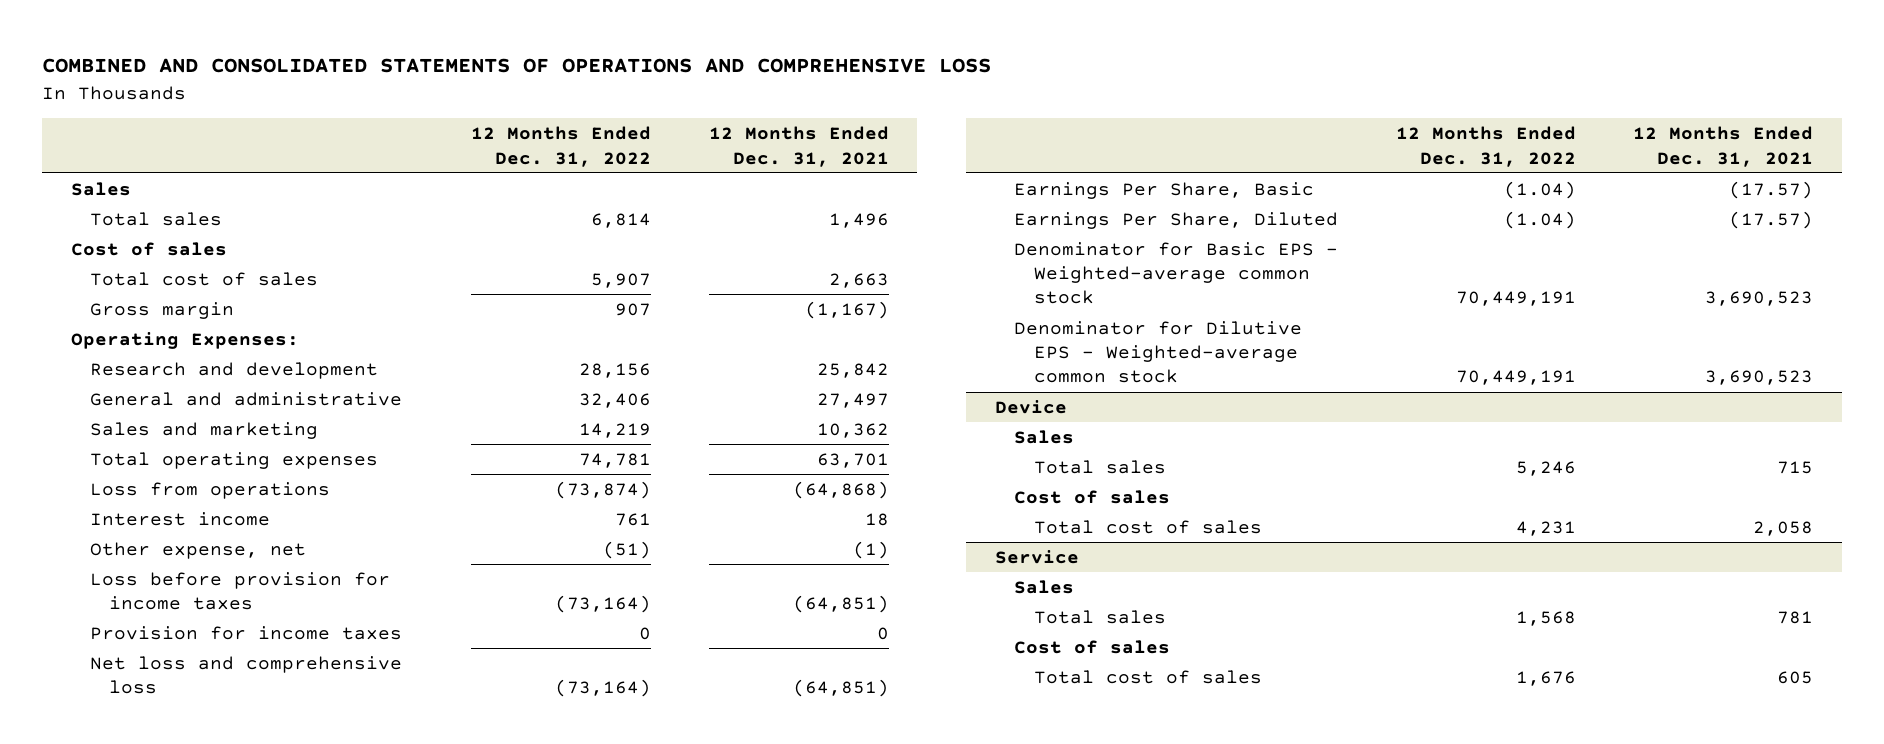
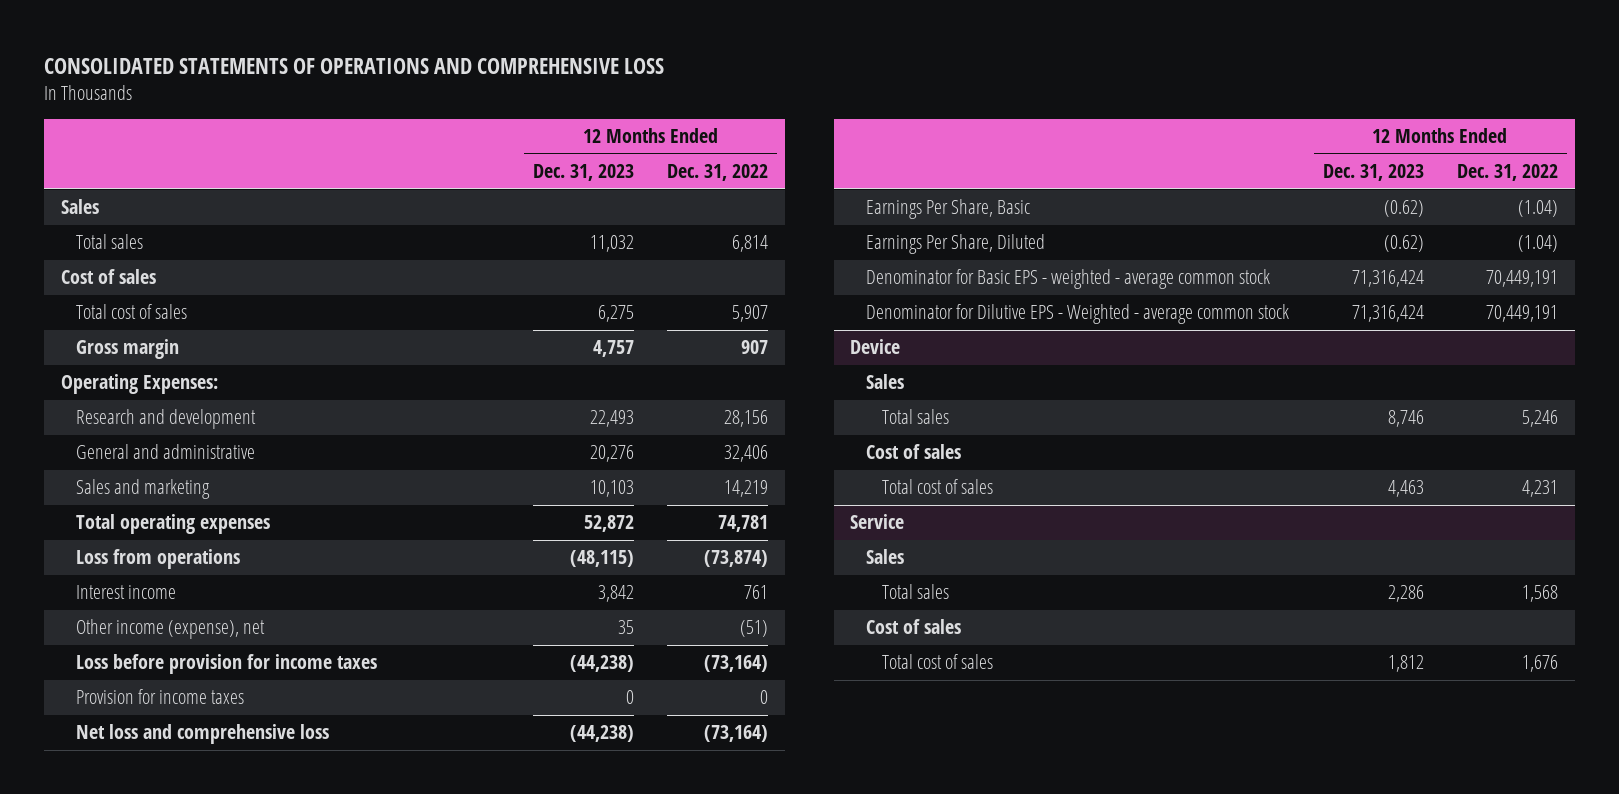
[41,58,991,74] COMBINED AND CONSOLIDATED STATEMENTS OF OPERATIONS AND COMPREHENSIVE LOSS -> [43,57,664,74] CONSOLIDATED STATEMENTS OF OPERATIONS AND COMPREHENSIVE LOSS
[708,126,889,167] 12 Months Ended Dec. 31, 2021 -> none
none -> [532,164,634,182] Dec. 31, 2023
[89,541,306,559] Other expense, net -> [76,619,266,640] Other income (expense), net
[1014,241,1339,305] Denominator for Basic EPS - Weighted-average common stock -> [866,269,1271,290] Denominator for Basic EPS - weighted - average common stock
[1014,320,1303,384] Denominator for Dilutive EPS - Weighted-average common stock -> [866,304,1290,325] Denominator for Dilutive EPS - Weighted - average common stock

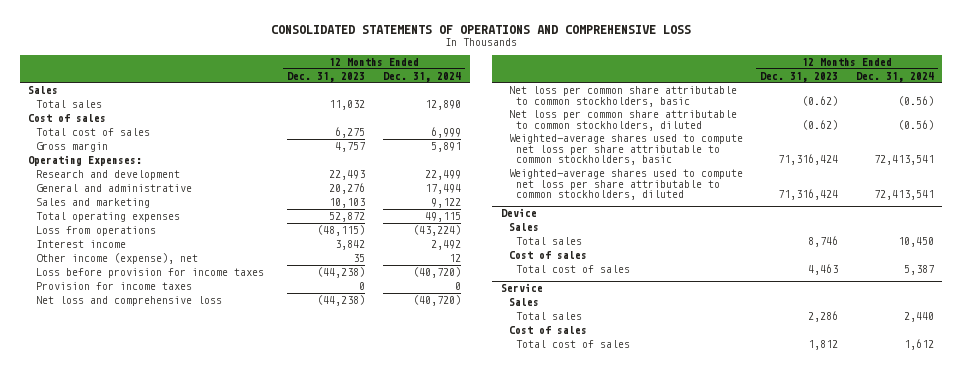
[667,164,769,182] Dec. 31, 2022 -> none
none -> [382,71,461,82] Dec. 31, 2024
[866,199,1031,220] Earnings Per Share, Basic -> [508,86,737,107] Net loss per common share attributable to common stockholders, basic
[866,234,1046,255] Earnings Per Share, Diluted -> [508,110,737,131] Net loss per common share attributable to common stockholders, diluted
[866,269,1271,290] Denominator for Basic EPS - weighted - average common stock -> [508,134,743,166] Weighted-average shares used to compute net loss per share attributable to common stockholders, basic
[866,304,1290,325] Denominator for Dilutive EPS - Weighted - average common stock -> [508,169,743,201] Weighted-average shares used to compute net loss per share attributable to common stockholders, diluted

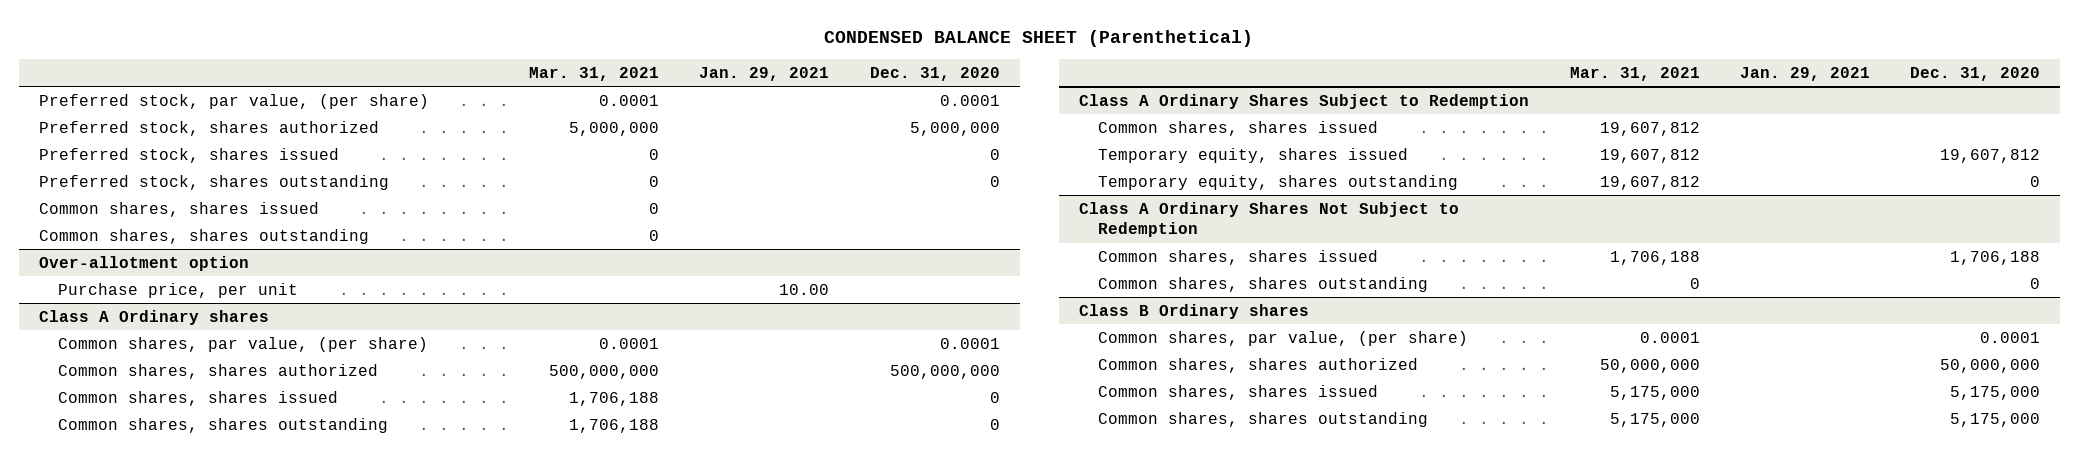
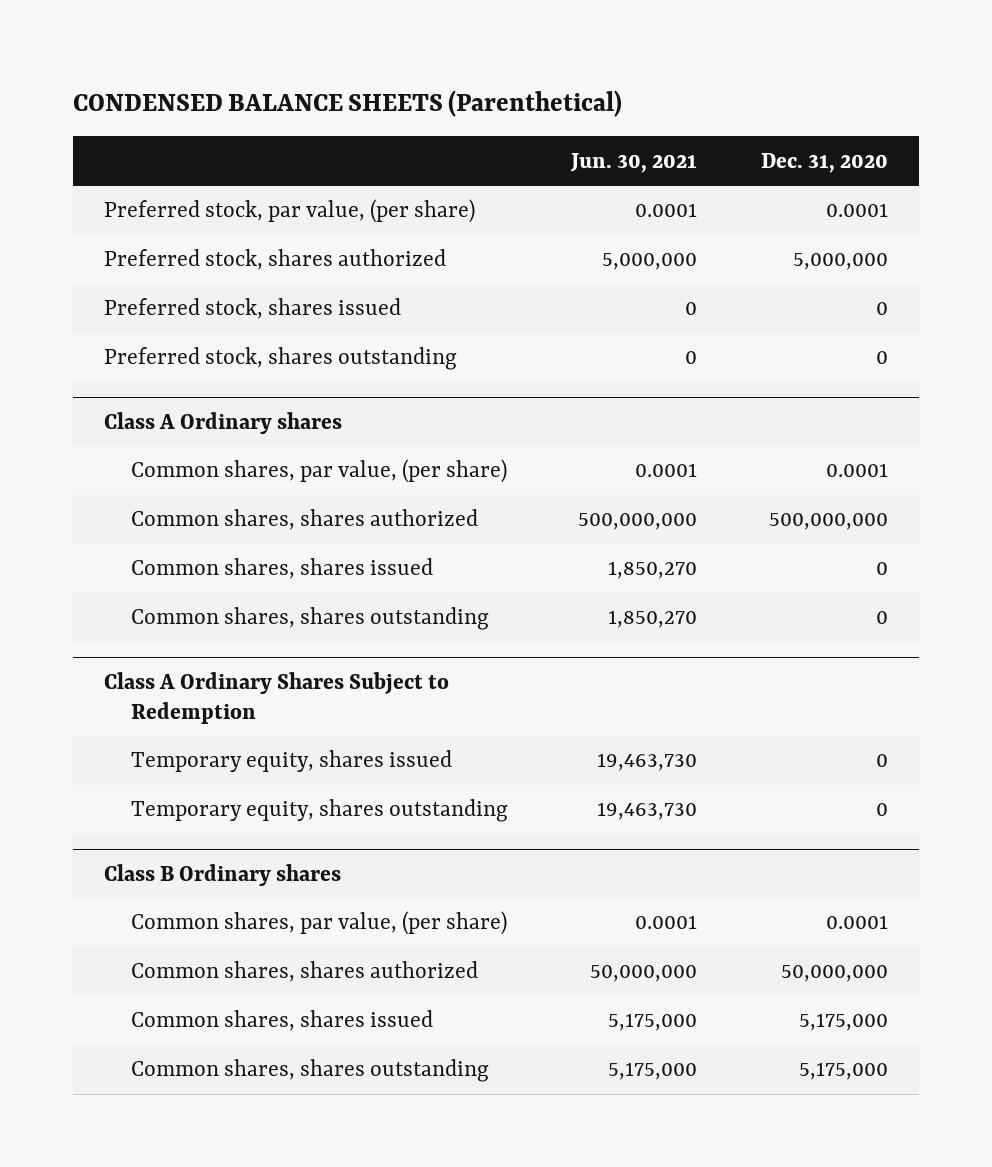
[824,30,1254,48] CONDENSED BALANCE SHEET (Parenthetical) -> [72,90,622,118] CONDENSED BALANCE SHEETS (Parenthetical)
[529,66,660,81] Mar. 31, 2021 -> none
[699,66,830,81] Jan. 29, 2021 -> none
none -> [570,152,698,173] Jun. 30, 2021
[38,201,319,217] Common shares, shares issued -> none
[38,228,369,244] Common shares, shares outstanding -> none
[38,255,249,271] Over-allotment option -> none
[57,282,298,298] Purchase price, per unit -> none
[1098,120,1379,136] Common shares, shares issued -> none
[1940,148,2041,163] 19,607,812 -> [875,754,888,768] 0
[1079,201,1460,238] Class A Ordinary Shares Not Subject to Redemption -> none
[1098,249,1379,265] Common shares, shares issued -> none
[1098,276,1429,292] Common shares, shares outstanding -> none

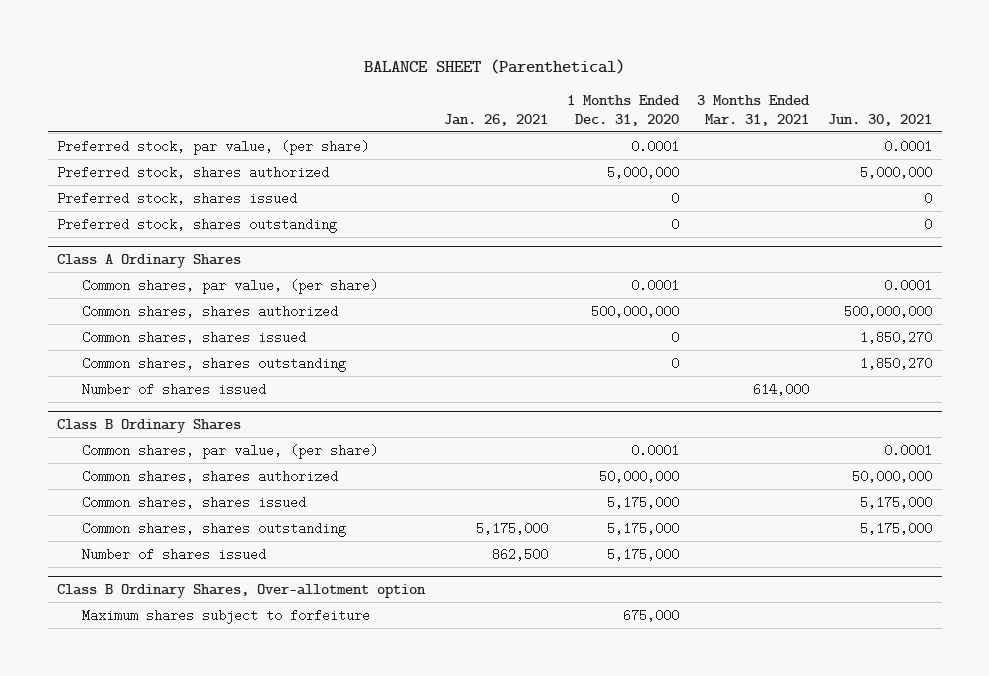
[72,90,622,118] CONDENSED BALANCE SHEETS (Parenthetical) -> [363,59,625,75] BALANCE SHEET (Parenthetical)
[760,152,888,173] Dec. 31, 2020 -> none
none -> [443,113,548,126] Jan. 26, 2021
none -> [566,95,680,126] 1 Months Ended Dec. 31, 2020
none -> [697,95,811,126] 3 Months Ended Mar. 31, 2021
[104,411,343,434] Class A Ordinary shares -> [57,253,242,268] Class A Ordinary Shares
[104,671,450,724] Class A Ordinary Shares Subject to Redemption -> none
[131,750,453,773] Temporary equity, shares issued -> none
[131,799,509,823] Temporary equity, shares outstanding -> none
none -> [81,382,266,396] Number of shares issued
[104,863,342,886] Class B Ordinary shares -> [57,418,242,433] Class B Ordinary Shares
none -> [81,547,266,561] Number of shares issued
none -> [57,583,427,598] Class B Ordinary Shares, Over-allotment option
none -> [81,608,370,624] Maximum shares subject to forfeiture

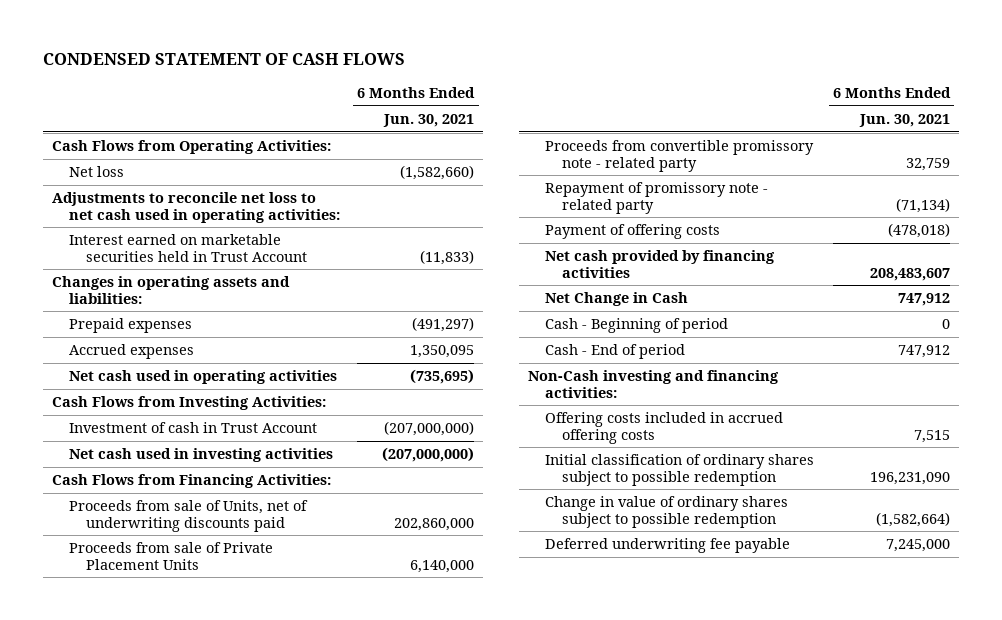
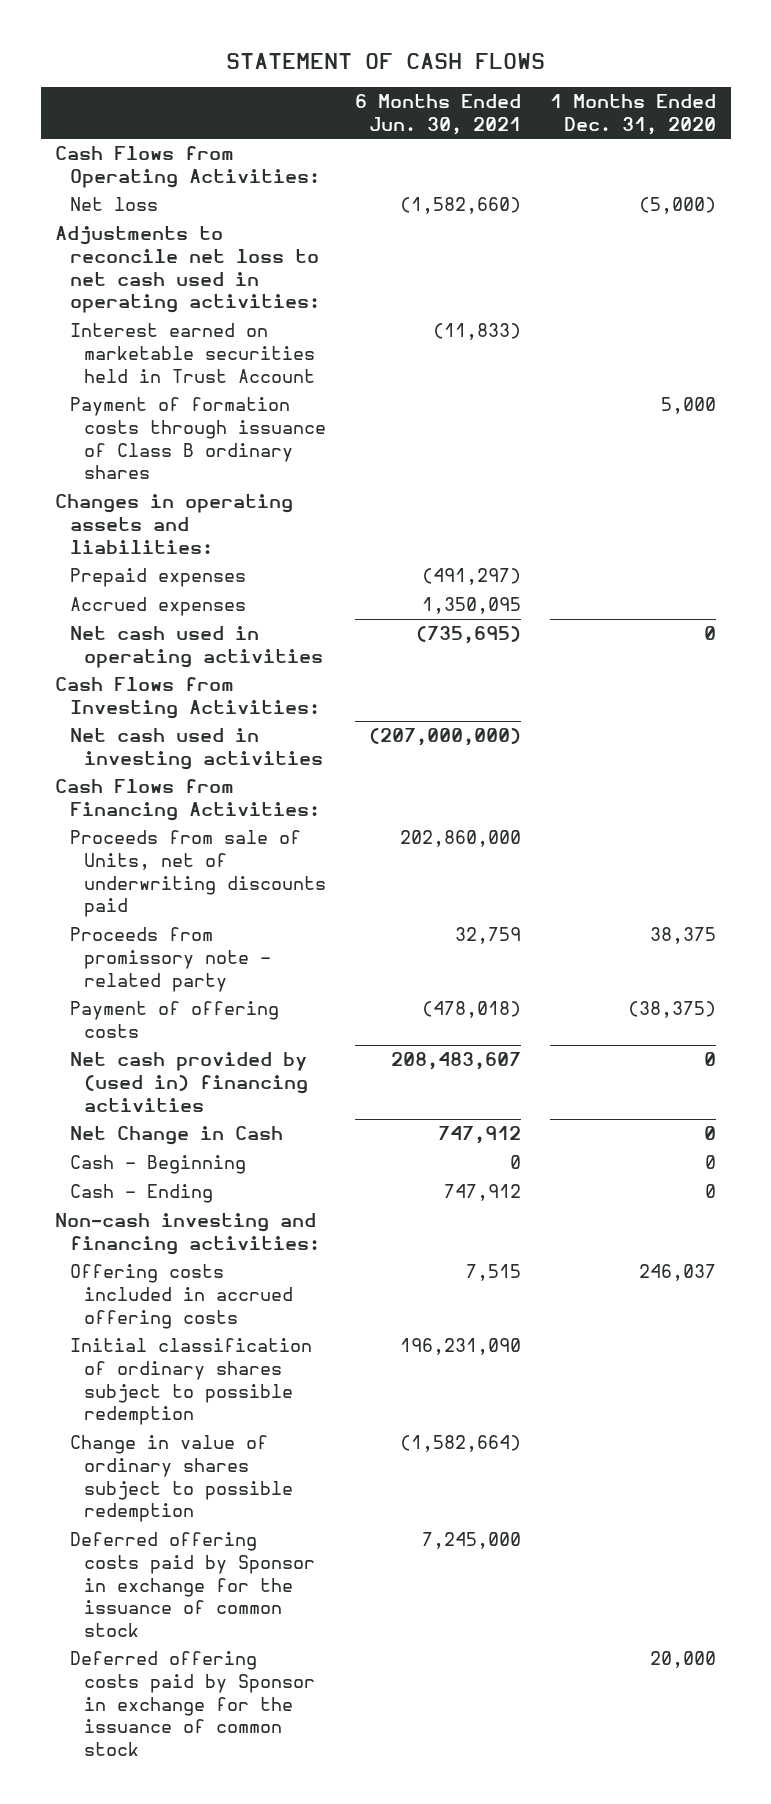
[43,53,406,66] CONDENSED STATEMENT OF CASH FLOWS -> [225,52,545,69] STATEMENT OF CASH FLOWS
none -> [550,94,717,136] 1 Months Ended Dec. 31, 2020
none -> [69,397,327,480] Payment of formation costs through issuance of Class B ordinary shares
[69,422,318,434] Investment of cash in Trust Account -> none
[69,542,274,570] Proceeds from sale of Private Placement Units -> none
[544,182,768,214] Repayment of promissory note - related party -> none
[544,140,814,172] Proceeds from convertible promissory note - related party -> [69,927,272,992] Proceeds from promissory note - related party
[544,250,775,278] Net cash provided by financing activities -> [69,1052,309,1112] Net cash provided by (used in) financing activities
[544,318,728,334] Cash - Beginning of period -> [69,1155,246,1175] Cash - Beginning
[544,344,685,360] Cash - End of period -> [69,1184,213,1204] Cash - Ending
[527,370,779,398] Non-Cash investing and financing activities: -> [55,1213,320,1255] Non-cash investing and financing activities:
[544,538,790,554] Deferred underwriting fee payable -> [69,1532,316,1637] Deferred offering costs paid by Sponsor in exchange for the issuance of common stock
none -> [69,1651,316,1756] Deferred offering costs paid by Sponsor in exchange for the issuance of common stock

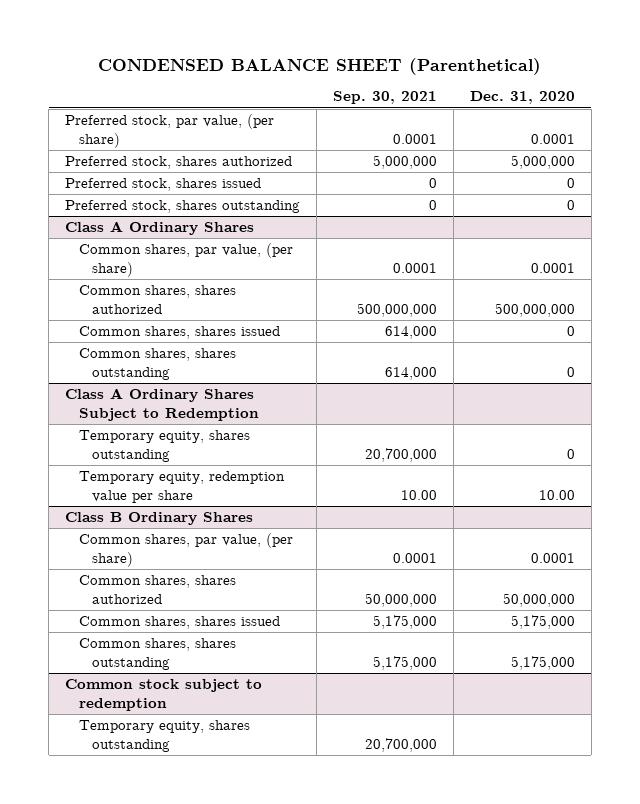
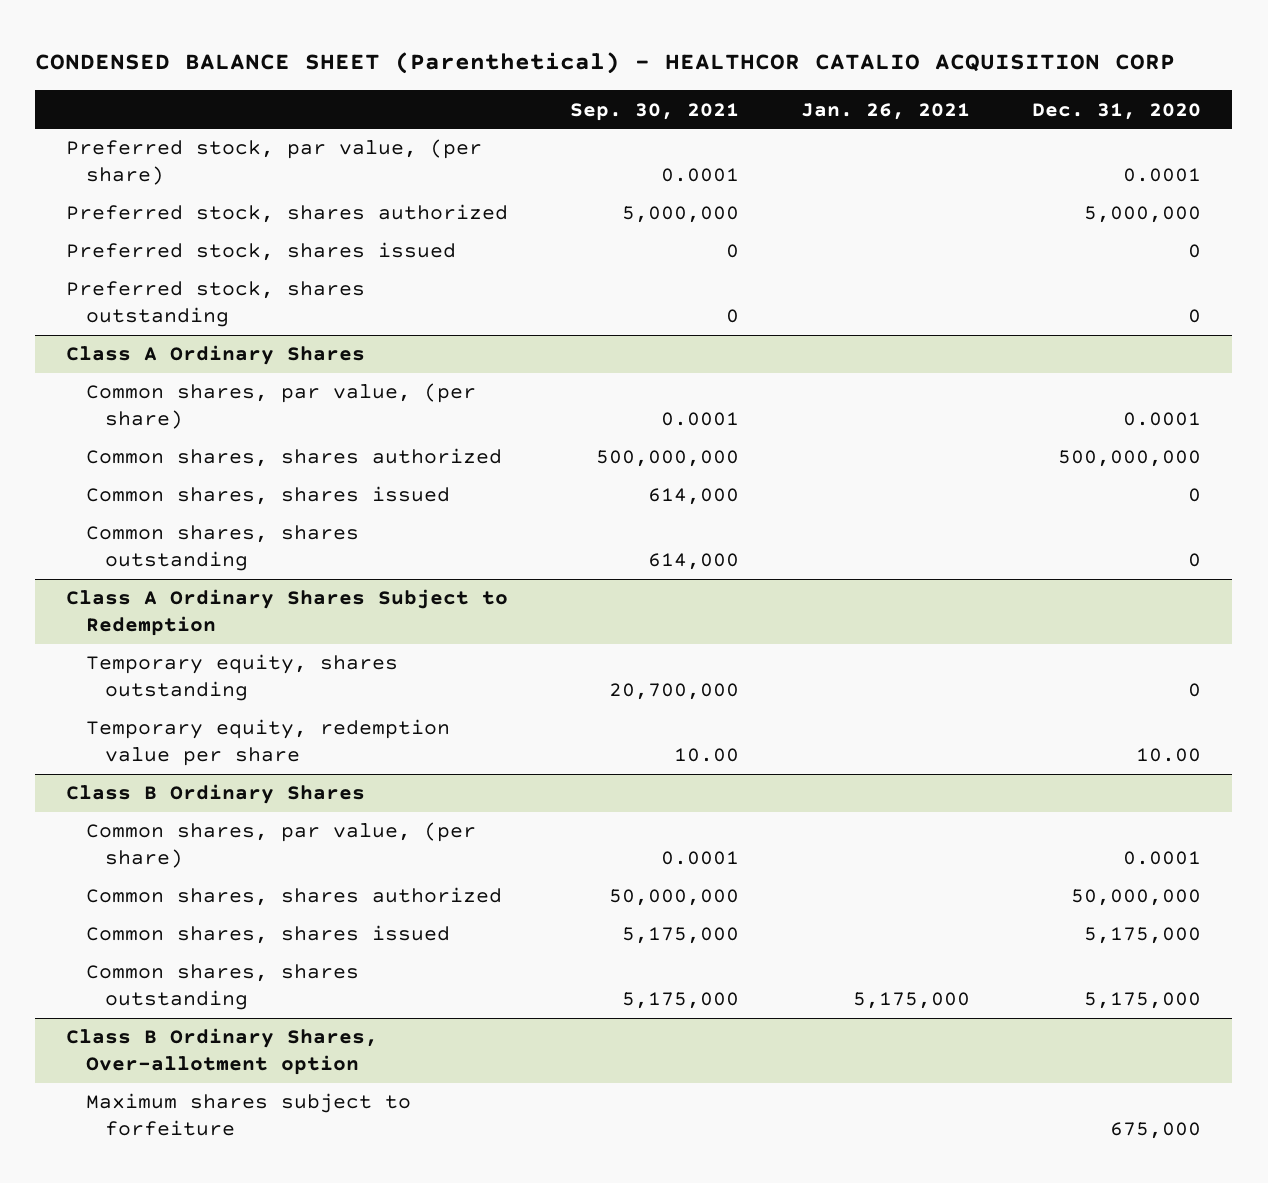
[97,58,541,76] CONDENSED BALANCE SHEET (Parenthetical) -> [35,51,1176,74] CONDENSED BALANCE SHEET (Parenthetical) - HEALTHCOR CATALIO ACQUISITION CORP
none -> [801,102,971,120] Jan. 26, 2021
[65,679,263,711] Common stock subject to redemption -> none
[78,720,250,752] Temporary equity, shares outstanding -> none
none -> [66,1028,379,1076] Class B Ordinary Shares, Over-allotment option
none -> [85,1093,411,1137] Maximum shares subject to forfeiture

